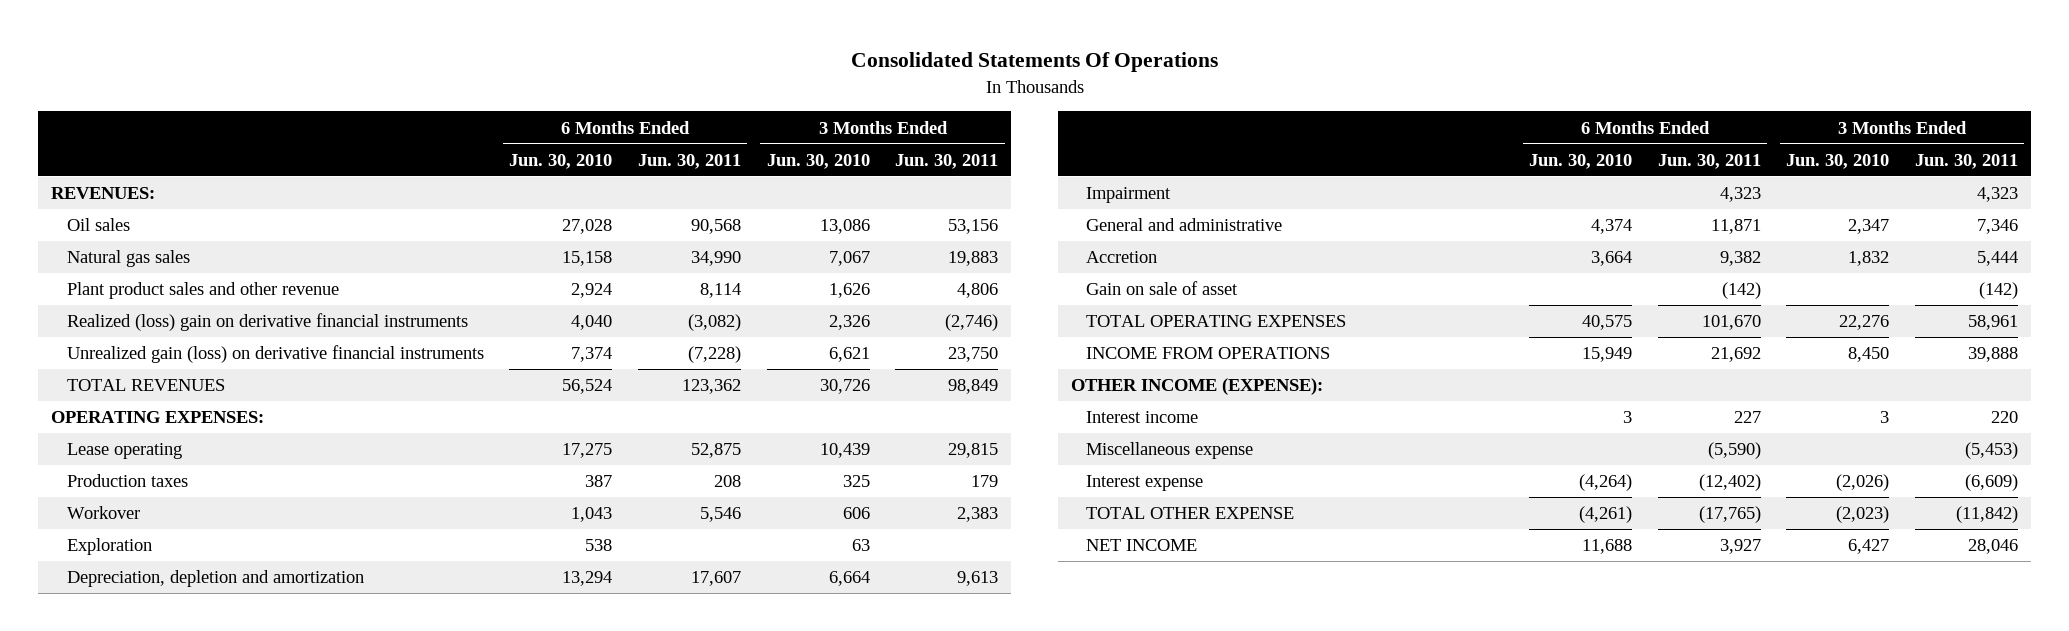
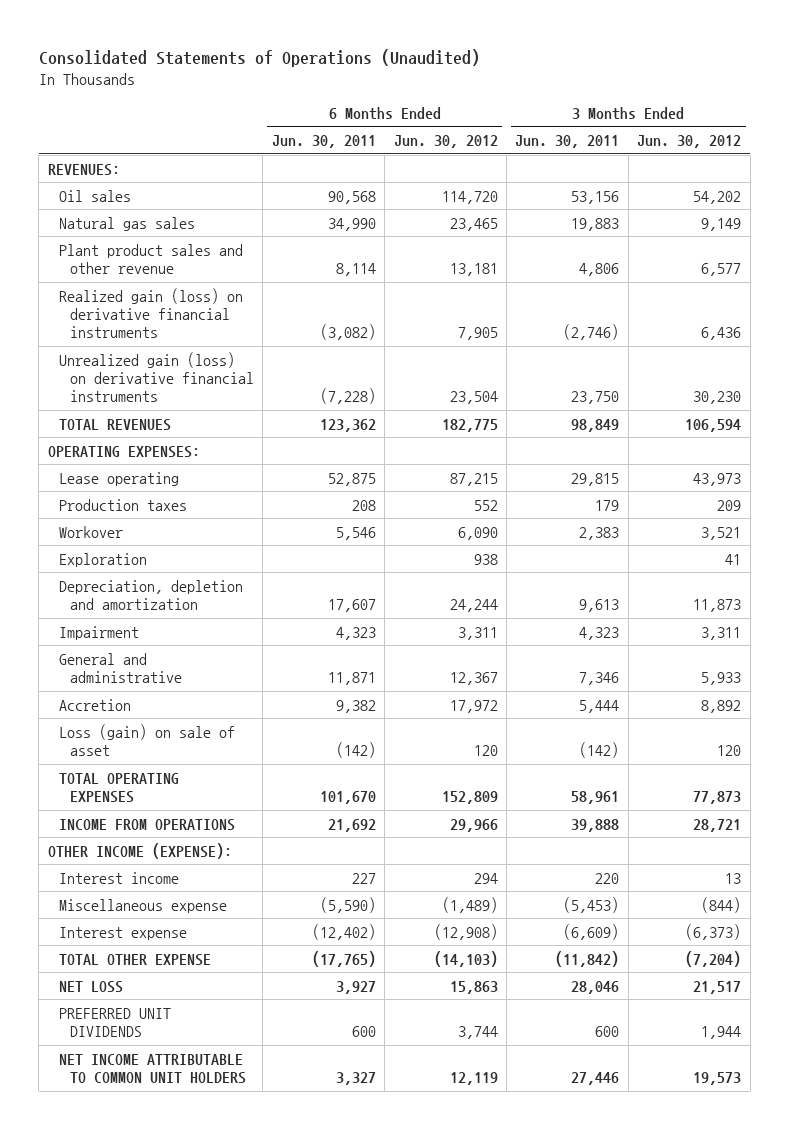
[850,52,1218,73] Consolidated Statements Of Operations -> [38,48,480,67] Consolidated Statements of Operations (Unaudited)
[509,153,613,169] Jun. 30, 2010 -> none
[766,153,870,169] Jun. 30, 2010 -> none
none -> [393,135,498,149] Jun. 30, 2012
none -> [637,135,742,149] Jun. 30, 2012
[66,313,468,332] Realized (loss) gain on derivative financial instruments -> [58,287,243,339] Realized gain (loss) on derivative financial instruments
[1086,281,1239,296] Gain on sale of asset -> [58,723,235,756] Loss (gain) on sale of asset
[1086,539,1198,552] NET INCOME -> [58,980,123,993] NET LOSS
none -> [58,1007,171,1037] PREFERRED UNIT DIVIDENDS
none -> [58,1053,246,1084] NET INCOME ATTRIBUTABLE TO COMMON UNIT HOLDERS

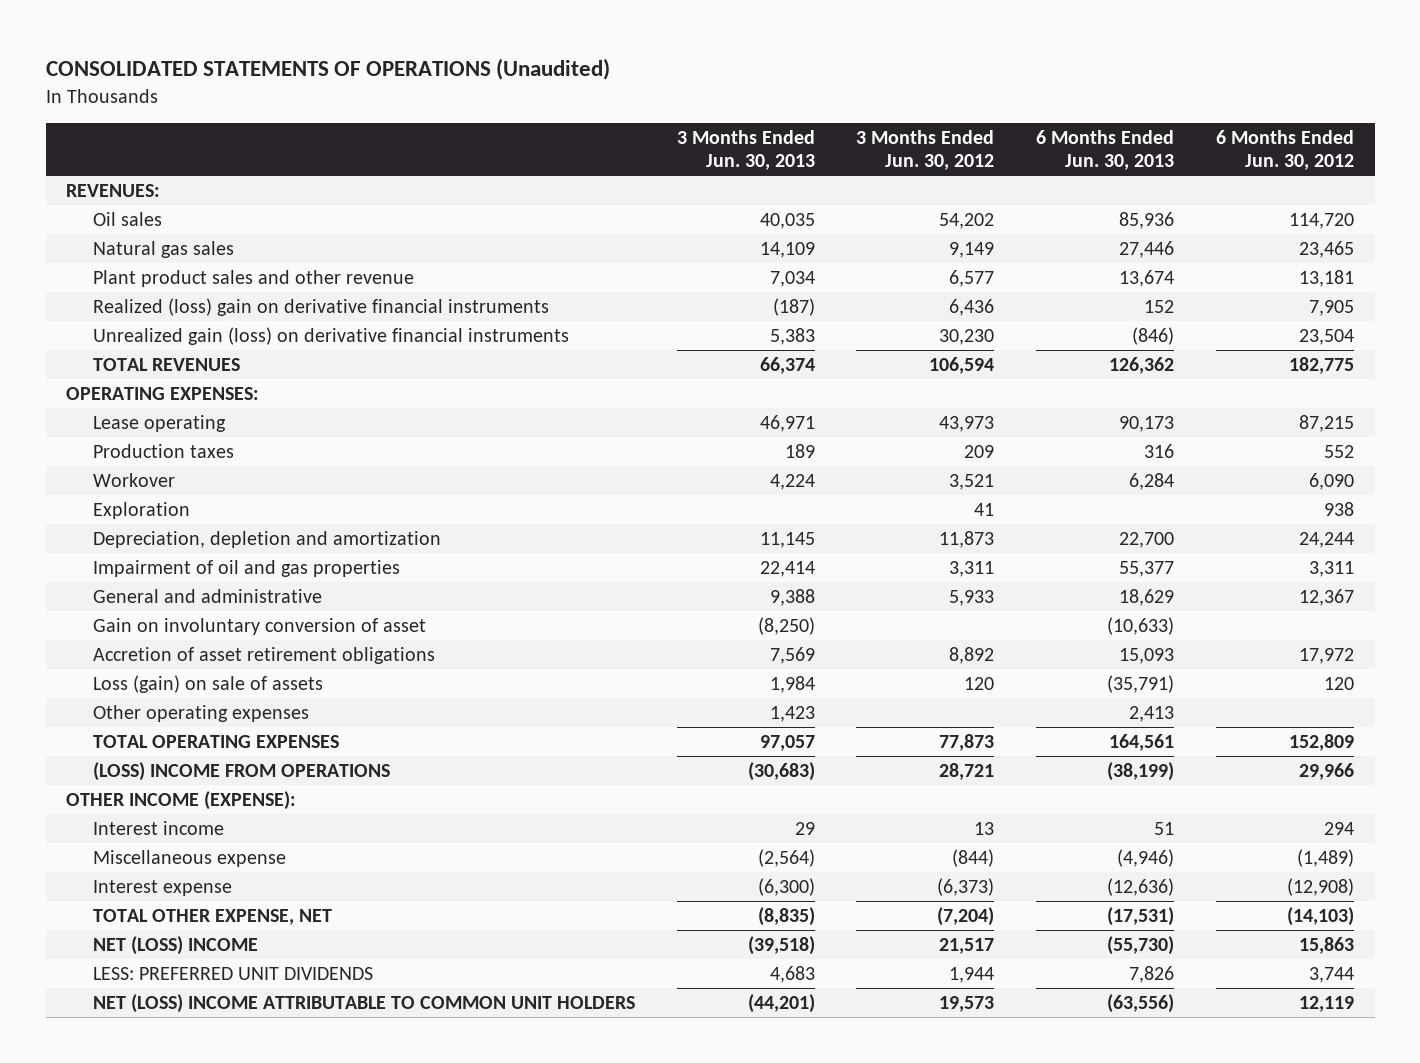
[38,48,480,67] Consolidated Statements of Operations (Unaudited) -> [45,58,610,81] CONSOLIDATED STATEMENTS OF OPERATIONS (Unaudited)
[271,135,376,149] Jun. 30, 2011 -> none
[515,135,620,149] Jun. 30, 2011 -> none
none -> [676,130,815,171] 3 Months Ended Jun. 30, 2013
none -> [1036,130,1175,171] 6 Months Ended Jun. 30, 2013
[58,287,243,339] Realized gain (loss) on derivative financial instruments -> [93,297,550,316] Realized (loss) gain on derivative financial instruments
[58,625,139,640] Impairment -> [93,559,401,577] Impairment of oil and gas properties
none -> [93,617,427,635] Gain on involuntary conversion of asset
[58,698,131,711] Accretion -> [93,646,436,664] Accretion of asset retirement obligations
[58,723,235,756] Loss (gain) on sale of asset -> [93,674,324,693] Loss (gain) on sale of assets
none -> [93,704,310,722] Other operating expenses
[58,818,235,831] INCOME FROM OPERATIONS -> [93,761,391,781] (LOSS) INCOME FROM OPERATIONS
[58,953,211,966] TOTAL OTHER EXPENSE -> [93,908,333,925] TOTAL OTHER EXPENSE, NET
[58,980,123,993] NET LOSS -> [93,935,259,955] NET (LOSS) INCOME
[58,1007,171,1037] PREFERRED UNIT DIVIDENDS -> [93,966,374,980] LESS: PREFERRED UNIT DIVIDENDS
[58,1053,246,1084] NET INCOME ATTRIBUTABLE TO COMMON UNIT HOLDERS -> [93,993,636,1013] NET (LOSS) INCOME ATTRIBUTABLE TO COMMON UNIT HOLDERS

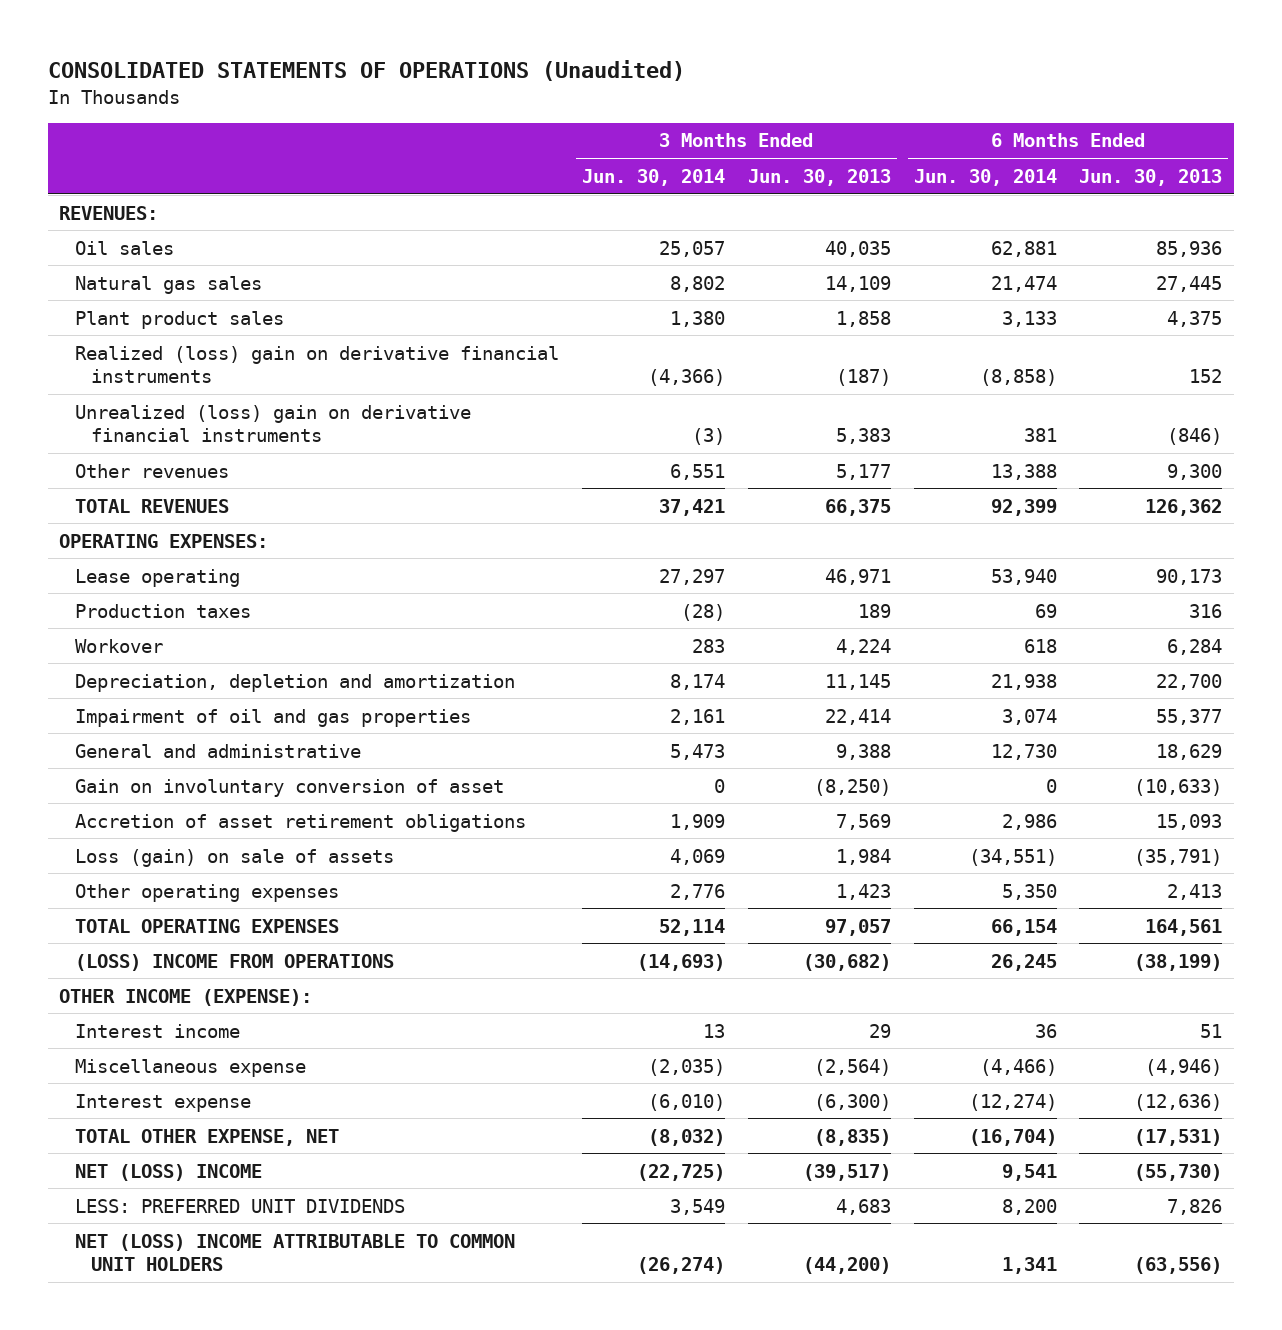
[856,130,995,171] 3 Months Ended Jun. 30, 2012 -> none
[1215,130,1354,171] 6 Months Ended Jun. 30, 2012 -> none
none -> [582,168,726,186] Jun. 30, 2014
none -> [913,168,1057,186] Jun. 30, 2014
[1119,240,1175,258] 27,446 -> [1156,275,1223,292] 27,445
[93,269,415,287] Plant product sales and other revenue -> [75,310,285,329] Plant product sales
[769,270,815,287] 7,034 -> [835,310,891,327] 1,858
[1119,269,1175,287] 13,674 -> [1167,310,1223,327] 4,375
[93,326,570,345] Unrealized gain (loss) on derivative financial instruments -> [75,404,472,443] Unrealized (loss) gain on derivative financial instruments
none -> [75,463,230,478] Other revenues
[759,356,815,374] 66,374 -> [824,498,891,516] 66,375
[93,501,191,519] Exploration -> none
[747,761,815,781] (30,683) -> [802,953,891,971] (30,682)
[747,935,815,955] (39,518) -> [802,1163,891,1181] (39,517)
[747,993,815,1013] (44,201) -> [802,1257,891,1275] (44,200)

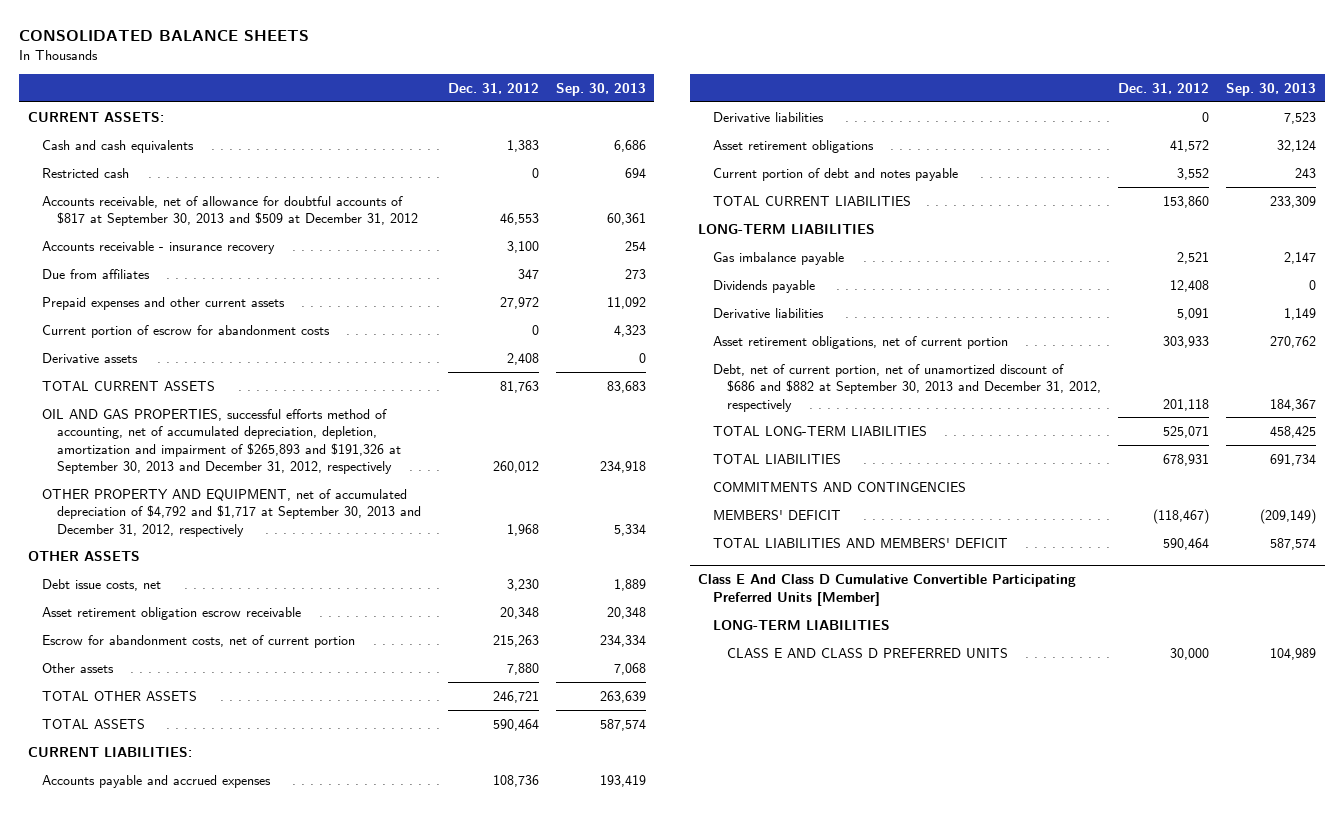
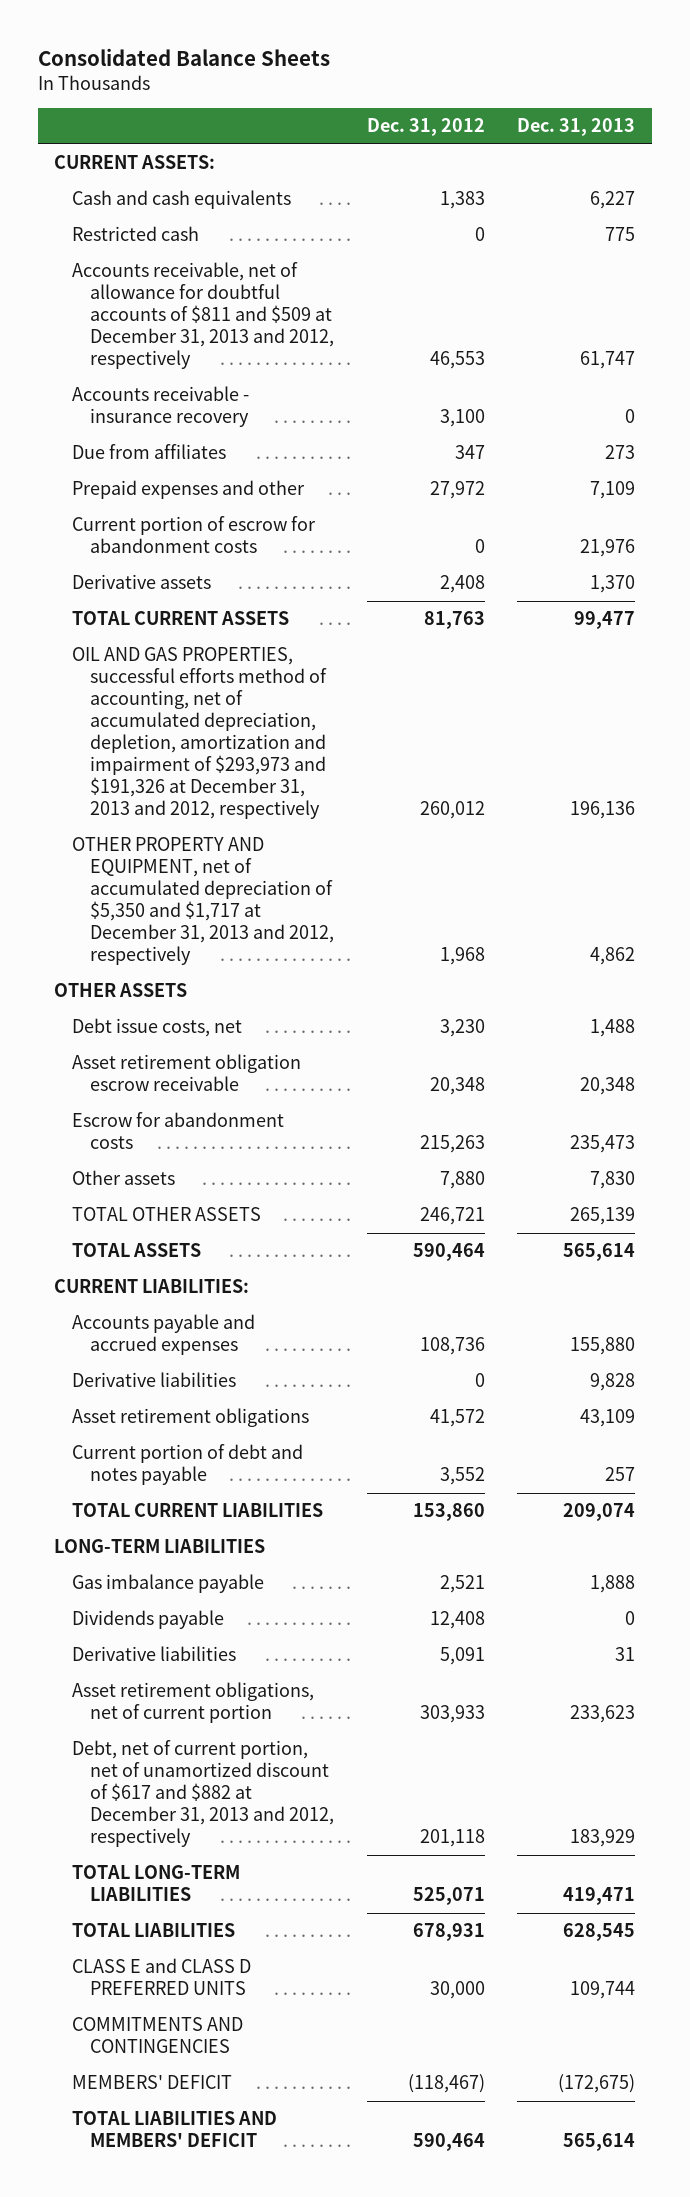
[19,30,310,42] CONSOLIDATED BALANCE SHEETS -> [38,47,331,66] Consolidated Balance Sheets
[555,83,646,97] Sep. 30, 2013 -> none
none -> [517,118,636,137] Dec. 31, 2013
[42,195,419,227] Accounts receivable, net of allowance for doubtful accounts of $817 at September 30, 2013 and $509 at December 31, 2012 -> [72,262,335,370] Accounts receivable, net of allowance for doubtful accounts of $811 and $509 at December 31, 2013 and 2012, respectively
[42,296,286,310] Prepaid expenses and other current assets -> [72,480,306,500] Prepaid expenses and other
[42,408,402,474] OIL AND GAS PROPERTIES, successful efforts method of accounting, net of accumulated depreciation, depletion, amortization and impairment of $265,893 and $191,326 at September 30, 2013 and December 31, 2012, respectively -> [72,647,328,820] OIL AND GAS PROPERTIES, successful efforts method of accounting, net of accumulated depreciation, depletion, amortization and impairment of $293,973 and $191,326 at December 31, 2013 and 2012, respectively
[42,488,422,537] OTHER PROPERTY AND EQUIPMENT, net of accumulated depreciation of $4,792 and $1,717 at September 30, 2013 and December 31, 2012, respectively -> [72,837,335,966] OTHER PROPERTY AND EQUIPMENT, net of accumulated depreciation of $5,350 and $1,717 at December 31, 2013 and 2012, respectively
[42,634,356,648] Escrow for abandonment costs, net of current portion -> [72,1112,285,1150] Escrow for abandonment costs
[712,363,1102,412] Debt, net of current portion, net of unamortized discount of $686 and $882 at September 30, 2013 and December 31, 2012, respectively -> [72,1740,335,1848] Debt, net of current portion, net of unamortized discount of $617 and $882 at December 31, 2013 and 2012, respectively
none -> [72,1958,252,1996] CLASS E and CLASS D PREFERRED UNITS
[698,574,1077,606] Class E And Class D Cumulative Convertible Participating Preferred Units [Member] -> none
[712,619,890,630] LONG-TERM LIABILITIES -> none
[727,647,1009,658] CLASS E AND CLASS D PREFERRED UNITS -> none

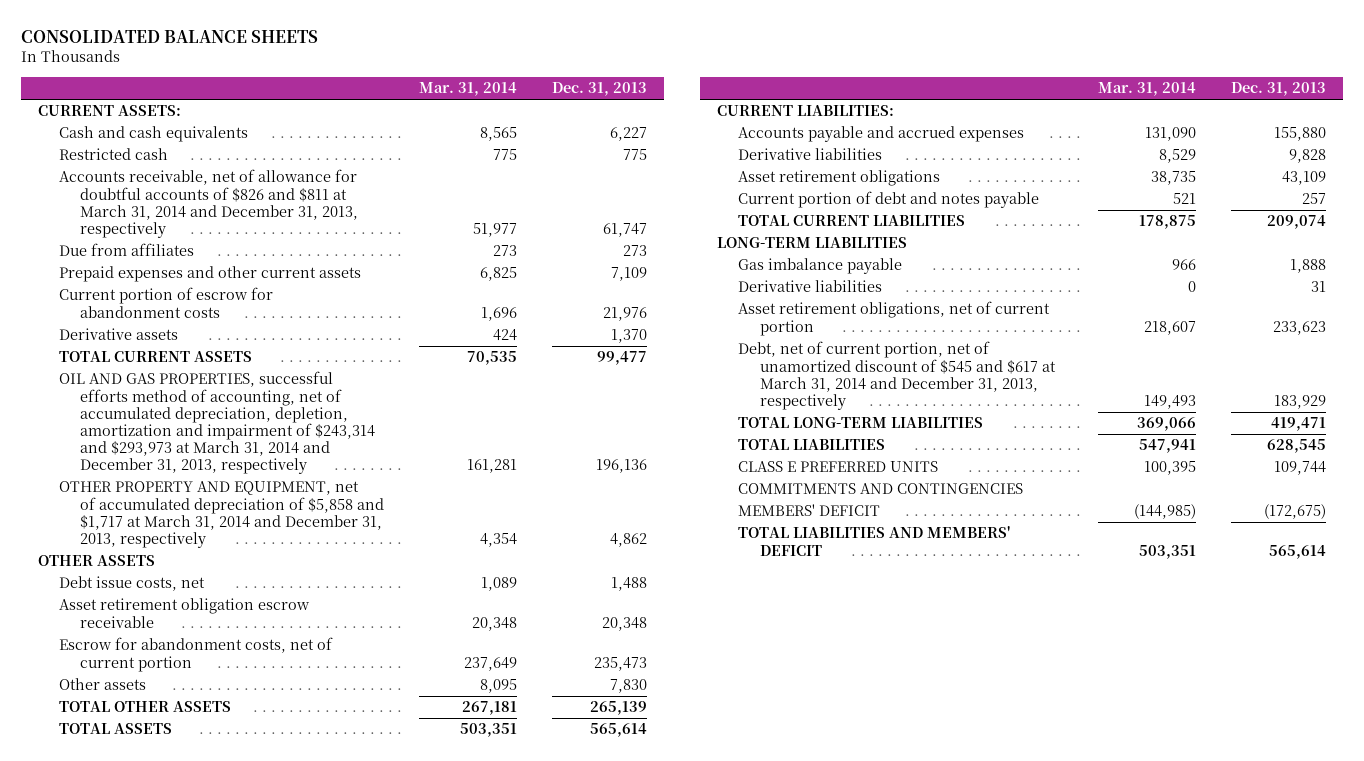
[38,47,331,66] Consolidated Balance Sheets -> [20,29,318,43] CONSOLIDATED BALANCE SHEETS
[366,118,485,137] Dec. 31, 2012 -> none
none -> [418,82,517,97] Mar. 31, 2014
[72,386,250,428] Accounts receivable - insurance recovery -> none
[72,262,335,370] Accounts receivable, net of allowance for doubtful accounts of $811 and $509 at December 31, 2013 and 2012, respectively -> [59,169,359,238] Accounts receivable, net of allowance for doubtful accounts of $826 and $811 at March 31, 2014 and December 31, 2013, respectively
[72,480,306,500] Prepaid expenses and other -> [59,266,362,283] Prepaid expenses and other current assets
[72,647,328,820] OIL AND GAS PROPERTIES, successful efforts method of accounting, net of accumulated depreciation, depletion, amortization and impairment of $293,973 and $191,326 at December 31, 2013 and 2012, respectively -> [59,371,376,475] OIL AND GAS PROPERTIES, successful efforts method of accounting, net of accumulated depreciation, depletion, amortization and impairment of $243,314 and $293,973 at March 31, 2014 and December 31, 2013, respectively
[72,837,335,966] OTHER PROPERTY AND EQUIPMENT, net of accumulated depreciation of $5,350 and $1,717 at December 31, 2013 and 2012, respectively -> [59,481,385,548] OTHER PROPERTY AND EQUIPMENT, net of accumulated depreciation of $5,858 and $1,717 at March 31, 2014 and December 31, 2013, respectively
[72,1112,285,1150] Escrow for abandonment costs -> [59,637,334,672] Escrow for abandonment costs, net of current portion
[72,1610,225,1630] Dividends payable -> none
[72,1740,335,1848] Debt, net of current portion, net of unamortized discount of $617 and $882 at December 31, 2013 and 2012, respectively -> [738,341,1056,410] Debt, net of current portion, net of unamortized discount of $545 and $617 at March 31, 2014 and December 31, 2013, respectively
[72,1958,252,1996] CLASS E and CLASS D PREFERRED UNITS -> [738,461,939,473] CLASS E PREFERRED UNITS

